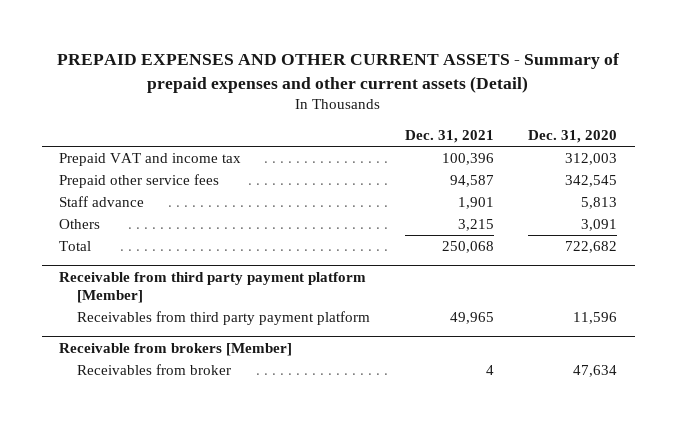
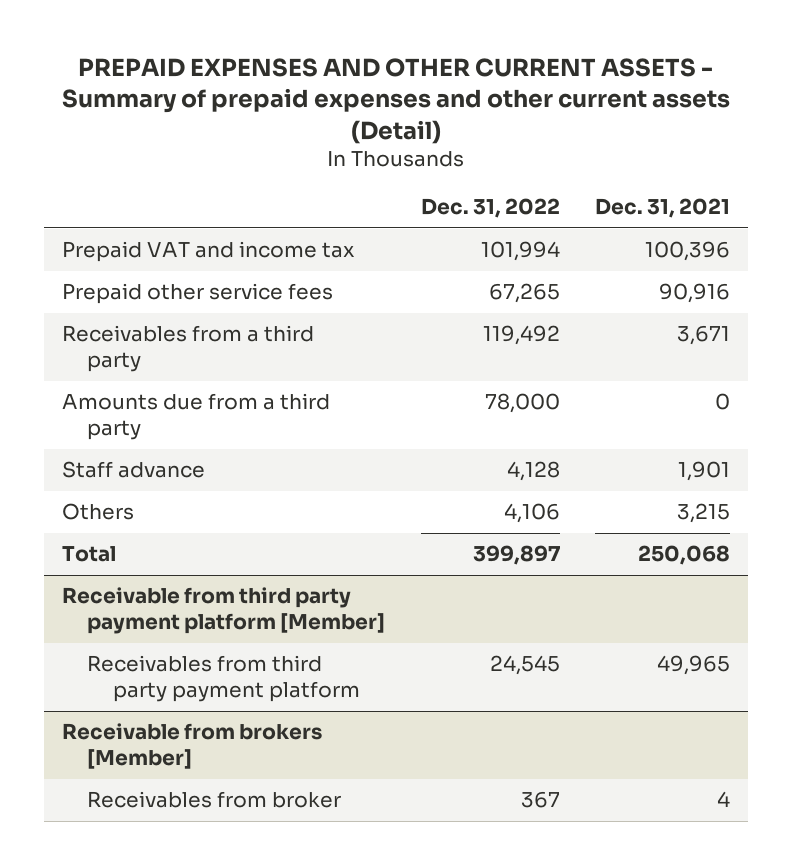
[528,129,618,143] Dec. 31, 2020 -> none
none -> [420,198,560,219] Dec. 31, 2022
[449,175,494,188] 94,587 -> [659,283,731,304] 90,916
none -> [61,325,314,373] Receivables from a third party
none -> [61,393,330,441] Amounts due from a third party

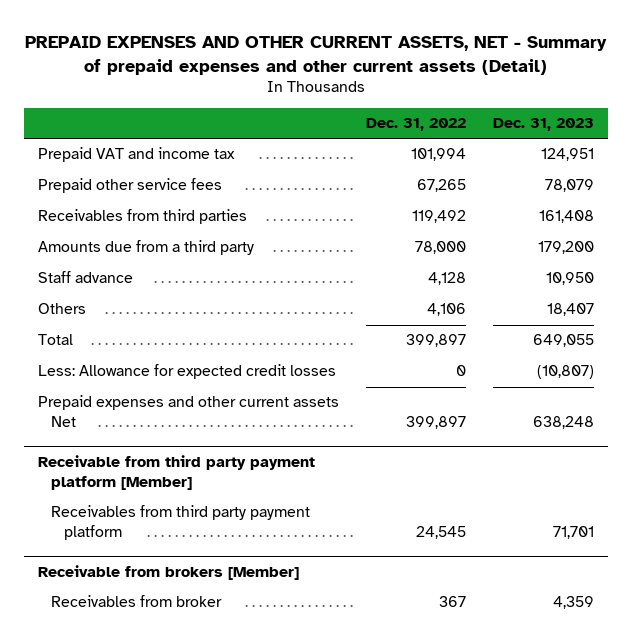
[61,57,730,144] PREPAID EXPENSES AND OTHER CURRENT ASSETS - Summary of prepaid expenses and other current assets (Detail) -> [25,36,608,75] PREPAID EXPENSES AND OTHER CURRENT ASSETS, NET - Summary of prepaid expenses and other current assets (Detail)
[595,198,731,219] Dec. 31, 2021 -> none
none -> [493,118,595,132] Dec. 31, 2023
[61,325,314,373] Receivables from a third party -> [37,209,247,225] Receivables from third parties
none -> [37,364,336,380] Less: Allowance for expected credit losses
none -> [37,395,339,428] Prepaid expenses and other current assets Net

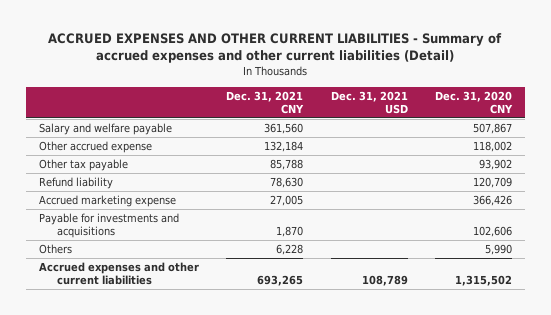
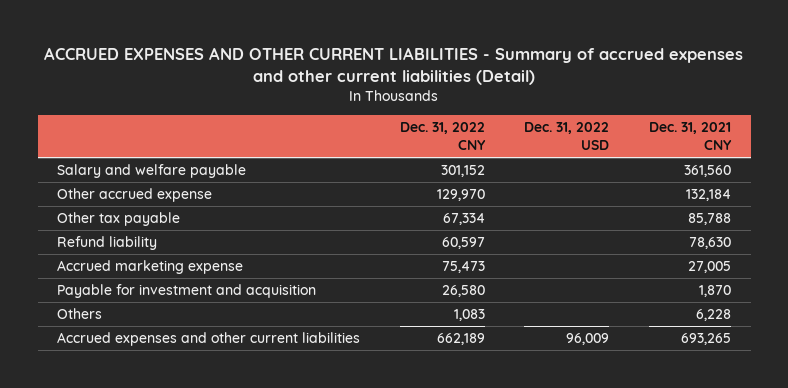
[330,90,408,114] Dec. 31, 2021 USD -> none
[434,90,513,114] Dec. 31, 2020 CNY -> none
none -> [399,122,486,151] Dec. 31, 2022 CNY
none -> [524,122,610,151] Dec. 31, 2022 USD
[39,213,180,239] Payable for investments and acquisitions -> [57,284,317,299] Payable for investment and acquisition

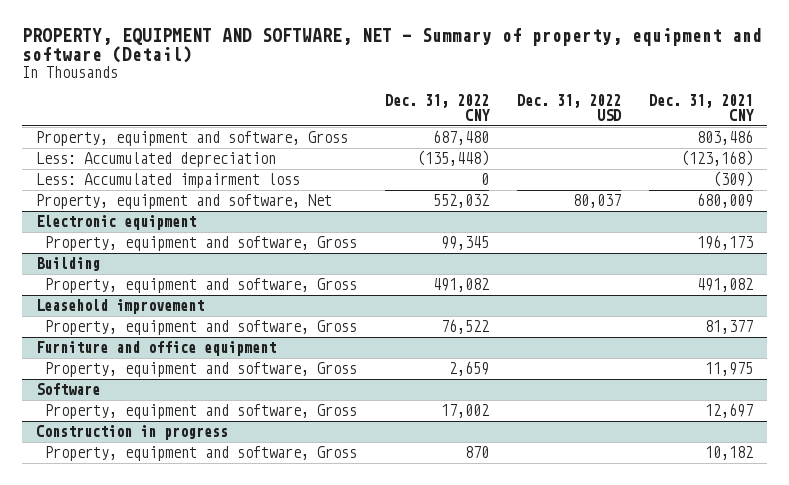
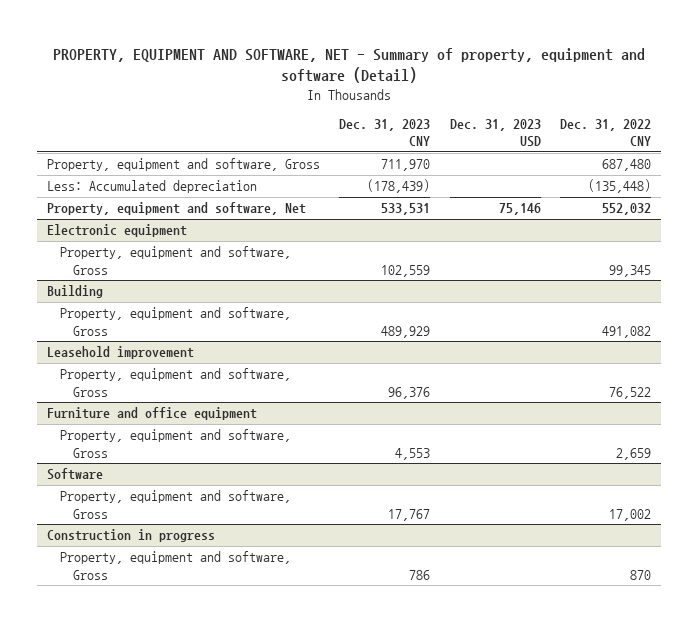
[517,94,623,121] Dec. 31, 2022 USD -> none
[648,94,754,121] Dec. 31, 2021 CNY -> none
none -> [339,119,431,147] Dec. 31, 2023 CNY
none -> [449,119,541,148] Dec. 31, 2023 USD
[36,173,301,189] Less: Accumulated impairment loss -> none

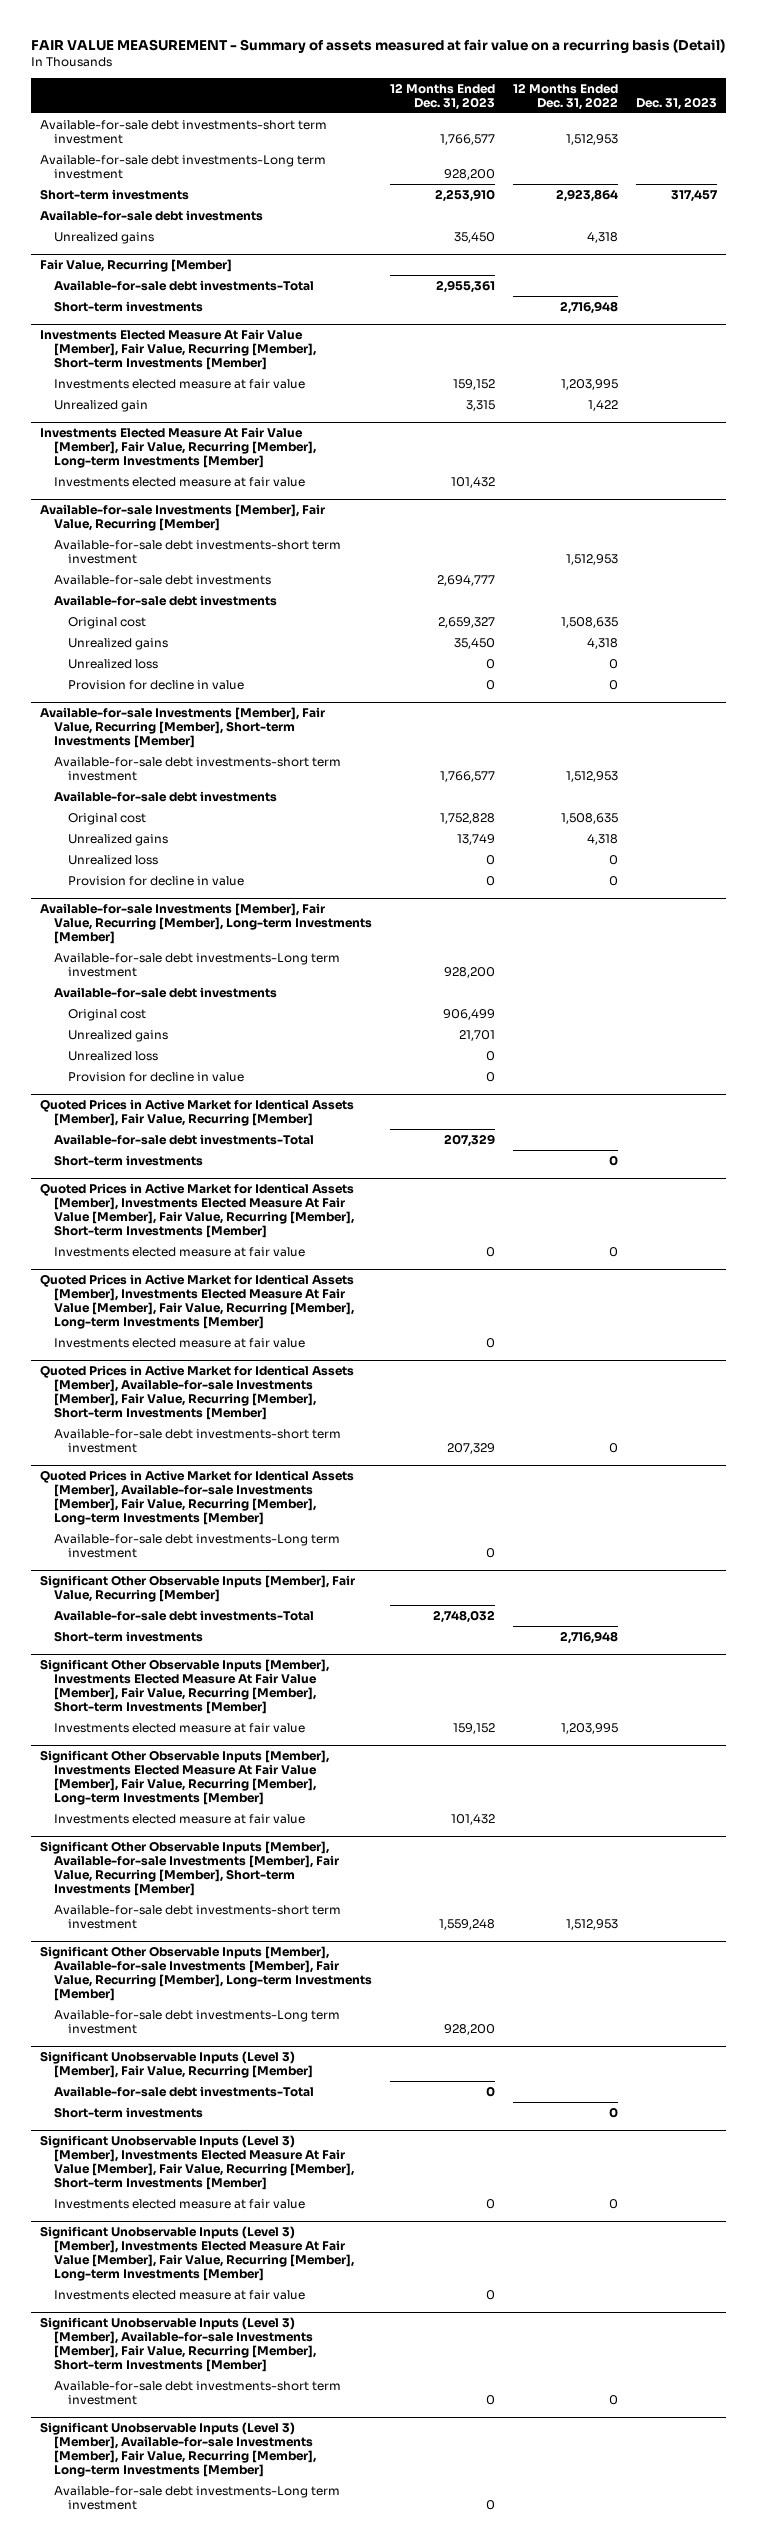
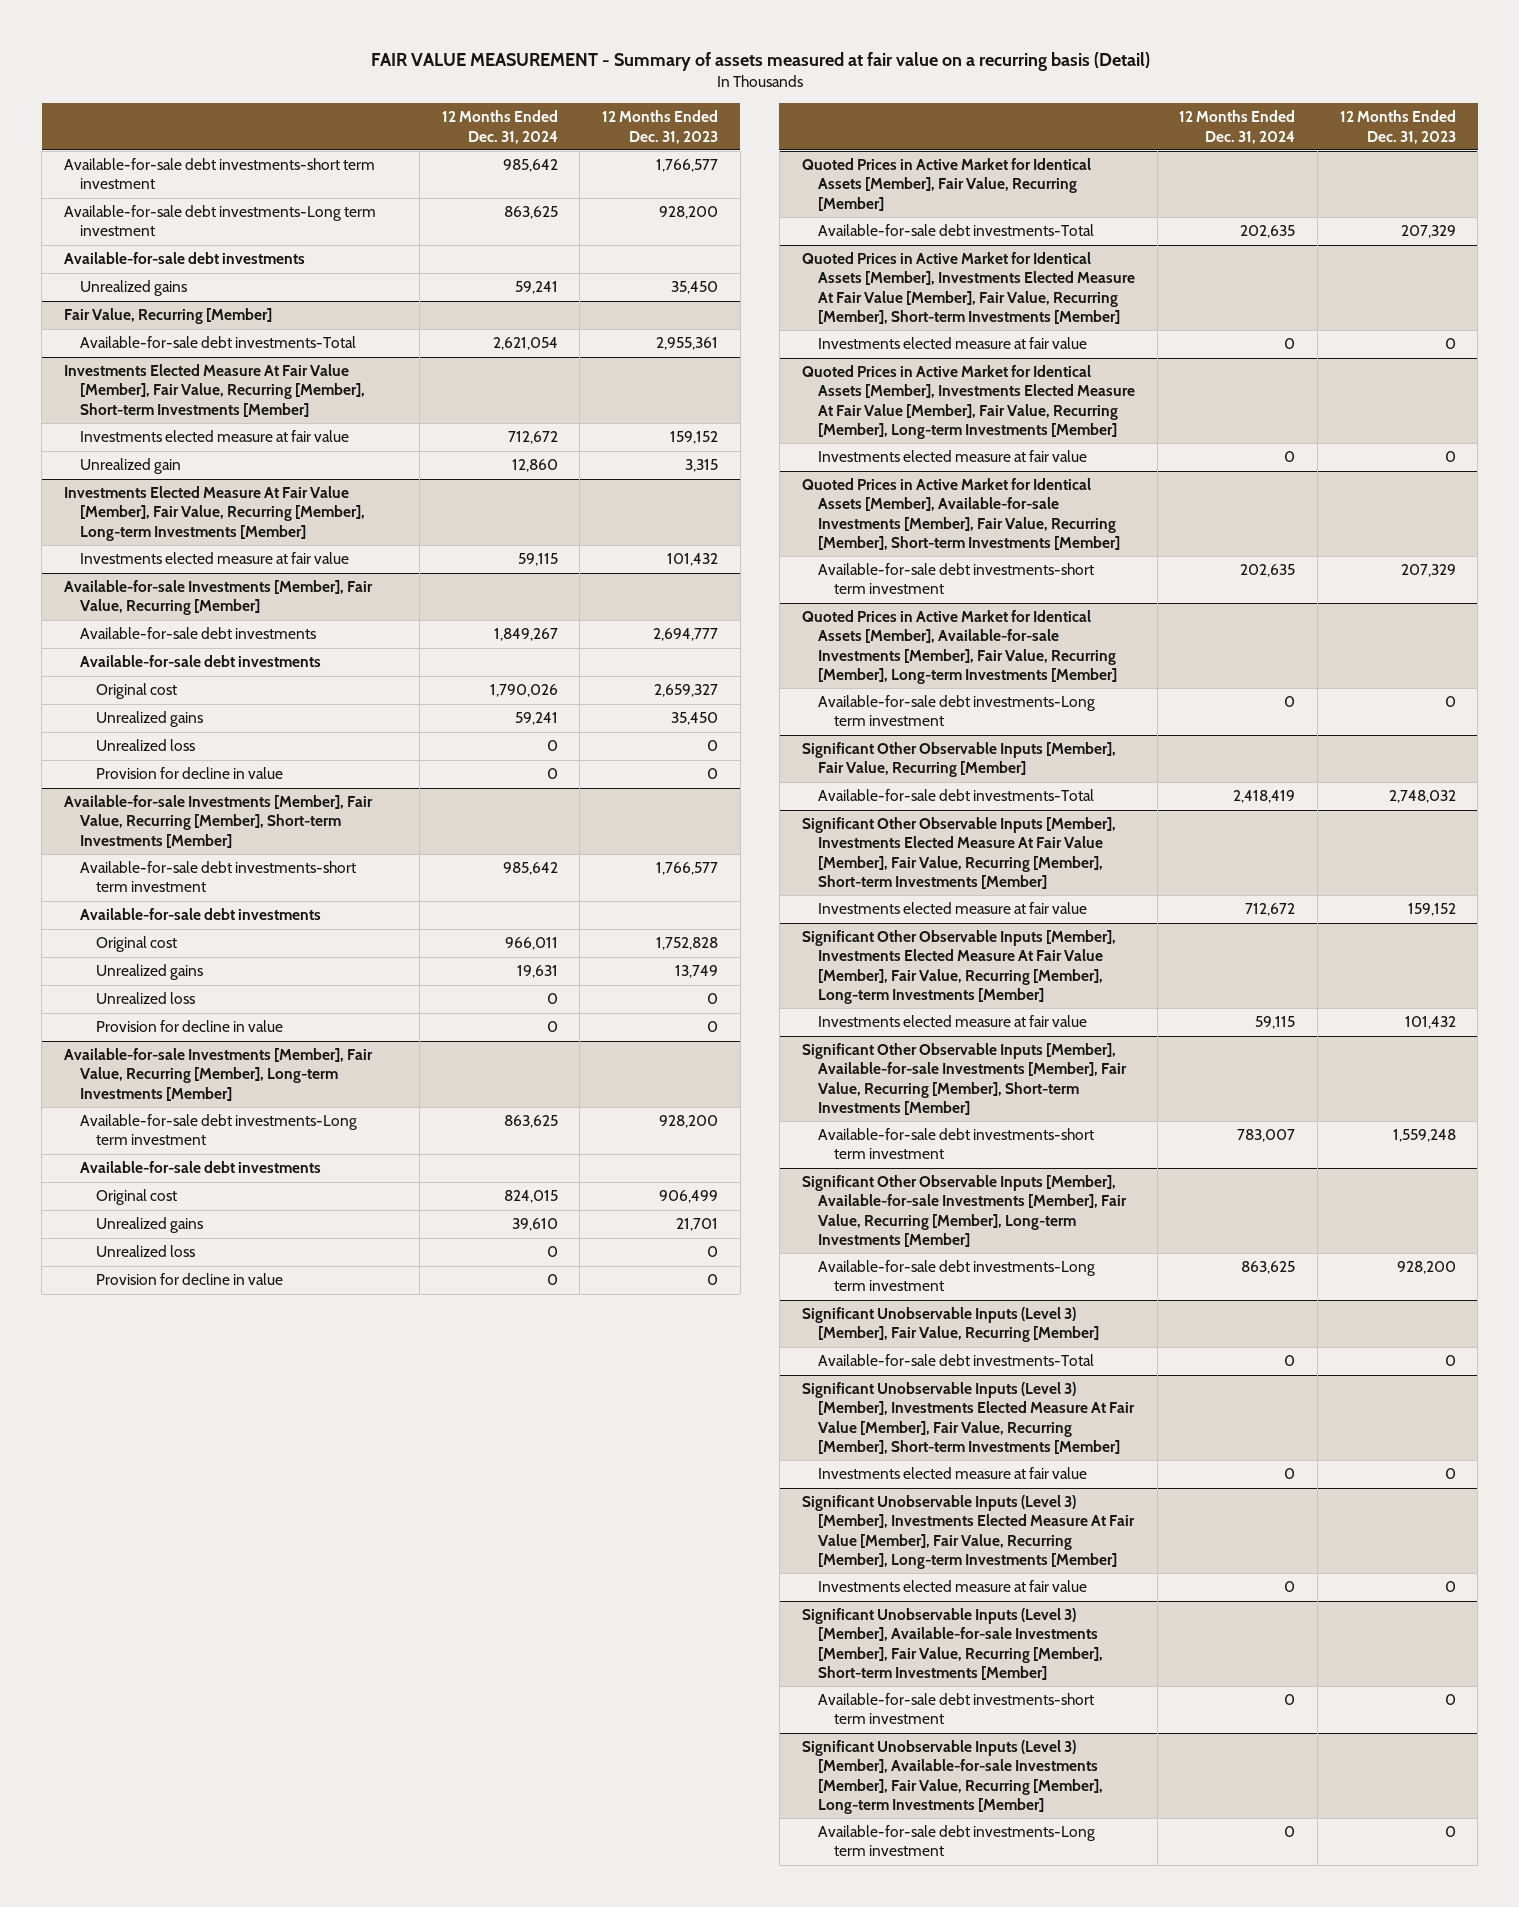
[513,82,619,110] 12 Months Ended Dec. 31, 2022 -> none
[636,96,718,110] Dec. 31, 2023 -> none
none -> [441,110,558,144] 12 Months Ended Dec. 31, 2024
[40,188,190,200] Short-term investments -> none
[54,300,204,312] Short-term investments -> none
[54,539,342,564] Available-for-sale debt investments-short term investment -> none
[54,1154,204,1166] Short-term investments -> none
[54,1630,204,1642] Short-term investments -> none
[54,2106,204,2118] Short-term investments -> none

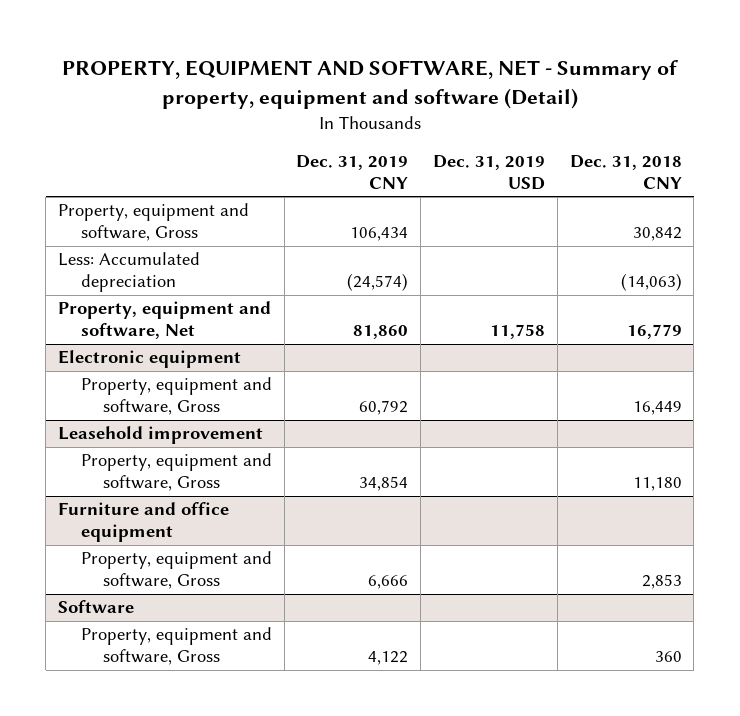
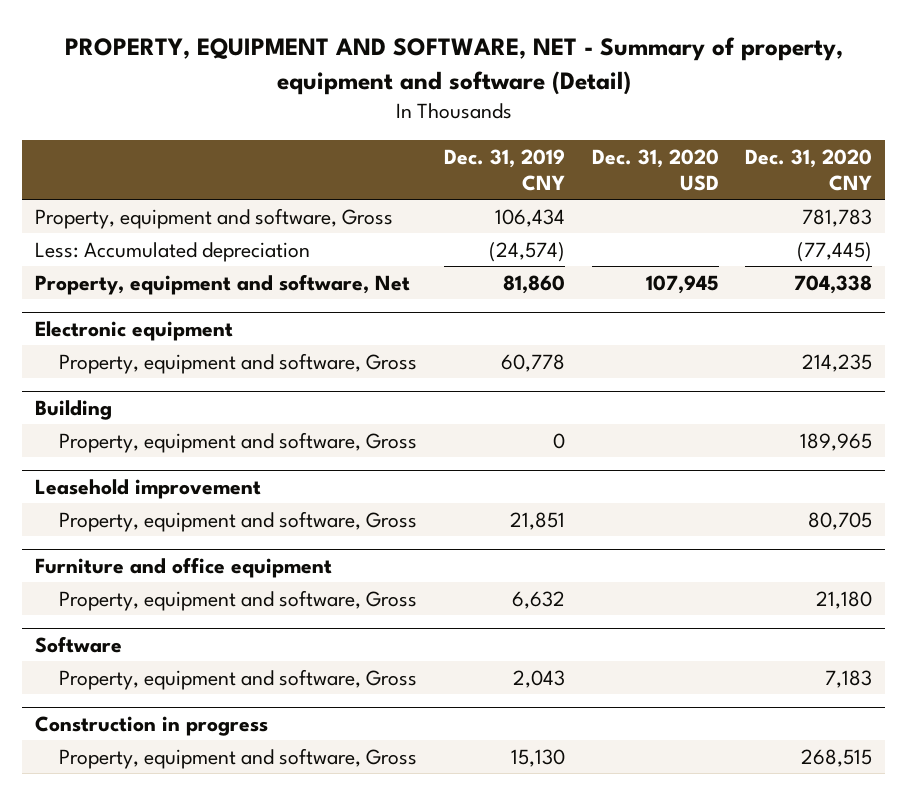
[432,155,545,191] Dec. 31, 2019 USD -> none
[569,155,682,190] Dec. 31, 2018 CNY -> none
none -> [591,148,719,192] Dec. 31, 2020 USD
none -> [745,148,873,192] Dec. 31, 2020 CNY
[359,400,409,416] 60,792 -> [501,353,566,372] 60,778
none -> [35,399,113,420] Building
none -> [59,431,418,453] Property, equipment and software, Gross
[359,476,409,492] 34,854 -> [510,511,566,530] 21,851
[368,575,409,590] 6,666 -> [512,590,566,609] 6,632
[368,651,409,666] 4,122 -> [513,669,566,688] 2,043
none -> [35,715,269,736] Construction in progress
none -> [59,747,418,769] Property, equipment and software, Gross

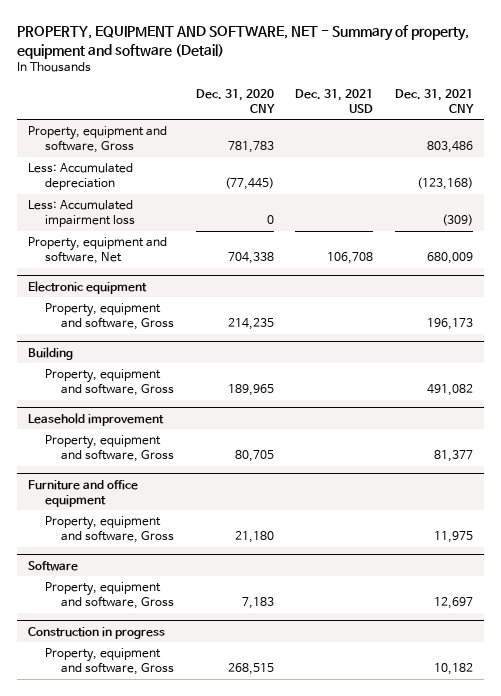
[444,148,566,192] Dec. 31, 2019 CNY -> none
[591,148,719,192] Dec. 31, 2020 USD -> none
none -> [295,88,374,114] Dec. 31, 2021 USD
none -> [394,88,474,114] Dec. 31, 2021 CNY
none -> [28,199,135,228] Less: Accumulated impairment loss

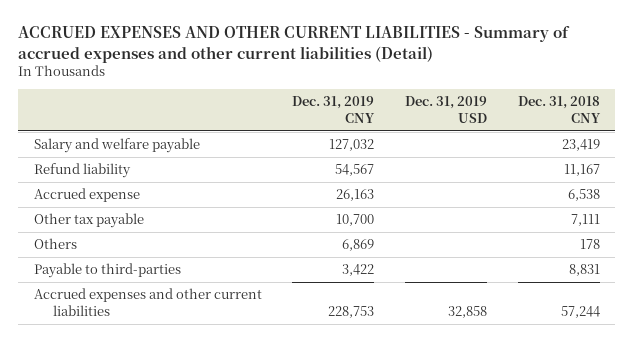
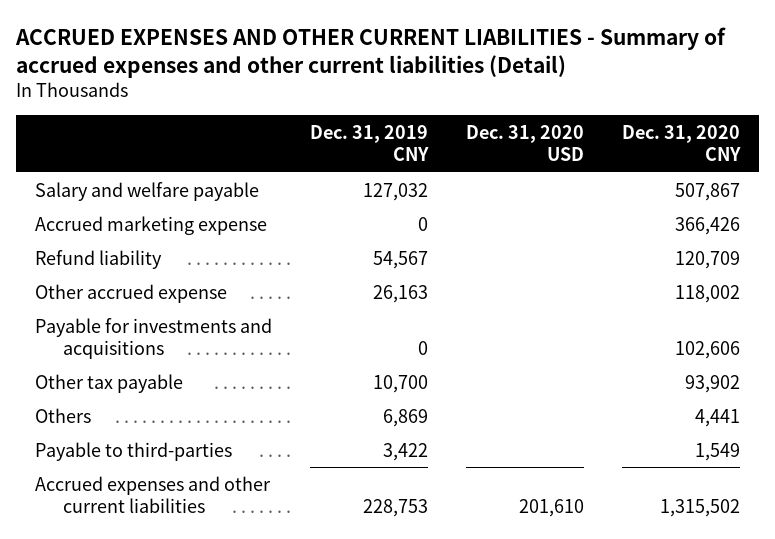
[404,96,487,123] Dec. 31, 2019 USD -> none
[517,96,601,123] Dec. 31, 2018 CNY -> none
none -> [466,124,585,162] Dec. 31, 2020 USD
none -> [622,124,742,162] Dec. 31, 2020 CNY
none -> [35,215,268,235] Accrued marketing expense
[33,188,140,203] Accrued expense -> [35,283,228,303] Other accrued expense
none -> [35,317,273,360] Payable for investments and acquisitions

